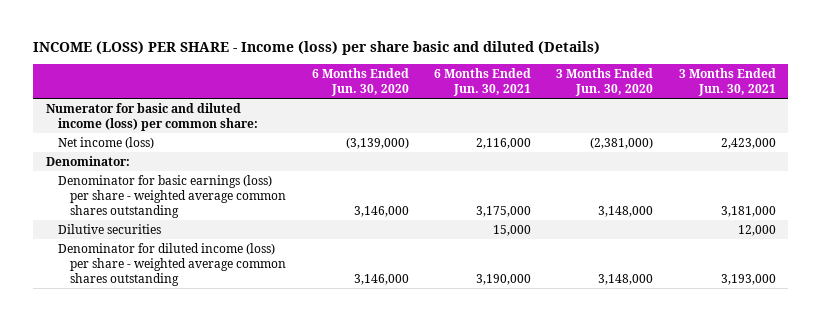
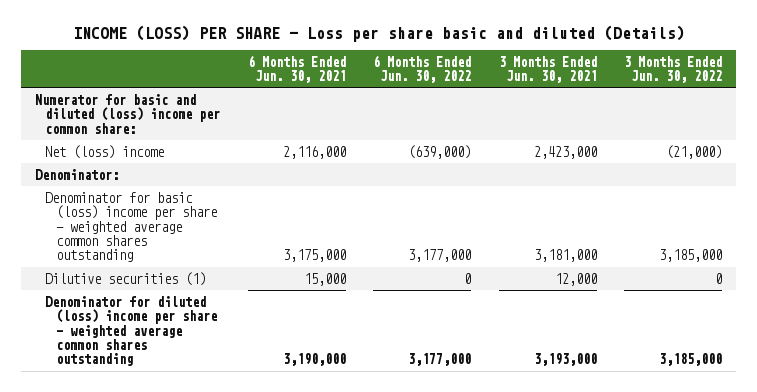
[33,41,601,56] INCOME (LOSS) PER SHARE - Income (loss) per share basic and diluted (Details) -> [72,24,685,42] INCOME (LOSS) PER SHARE - Loss per share basic and diluted (Details)
[311,68,409,97] 6 Months Ended Jun. 30, 2020 -> none
[556,68,654,97] 3 Months Ended Jun. 30, 2020 -> none
none -> [373,54,472,83] 6 Months Ended Jun. 30, 2022
none -> [624,55,723,83] 3 Months Ended Jun. 30, 2022
[45,102,259,131] Numerator for basic and diluted income (loss) per common share: -> [34,93,221,134] Numerator for basic and diluted (loss) income per common share:
[58,136,155,149] Net income (loss) -> [45,144,165,159] Net (loss) income
[58,174,287,218] Denominator for basic earnings (loss) per share - weighted average common shares outstanding -> [45,191,217,263] Denominator for basic (loss) income per share - weighted average common shares outstanding
[58,223,162,234] Dilutive securities -> [45,271,207,286] Dilutive securities (1)
[58,242,287,286] Denominator for diluted income (loss) per share - weighted average common shares outstanding -> [45,295,217,367] Denominator for diluted (loss) income per share - weighted average common shares outstanding

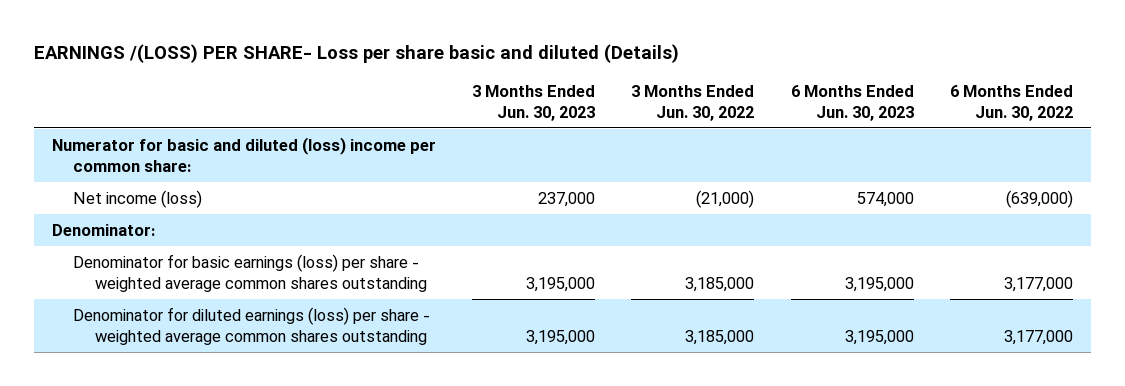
[72,24,685,42] INCOME (LOSS) PER SHARE - Loss per share basic and diluted (Details) -> [33,44,679,64] EARNINGS /(LOSS) PER SHARE- Loss per share basic and diluted (Details)
[247,54,346,83] 6 Months Ended Jun. 30, 2021 -> none
[498,55,597,83] 3 Months Ended Jun. 30, 2021 -> none
none -> [472,84,596,121] 3 Months Ended Jun. 30, 2023
none -> [790,84,914,121] 6 Months Ended Jun. 30, 2023
[45,144,165,159] Net (loss) income -> [73,189,203,208] Net income (loss)
[45,271,207,286] Dilutive securities (1) -> none
[45,191,217,263] Denominator for basic (loss) income per share - weighted average common shares outstanding -> [73,253,427,292] Denominator for basic earnings (loss) per share - weighted average common shares outstanding
[45,295,217,367] Denominator for diluted (loss) income per share - weighted average common shares outstanding -> [73,306,431,345] Denominator for diluted earnings (loss) per share - weighted average common shares outstanding

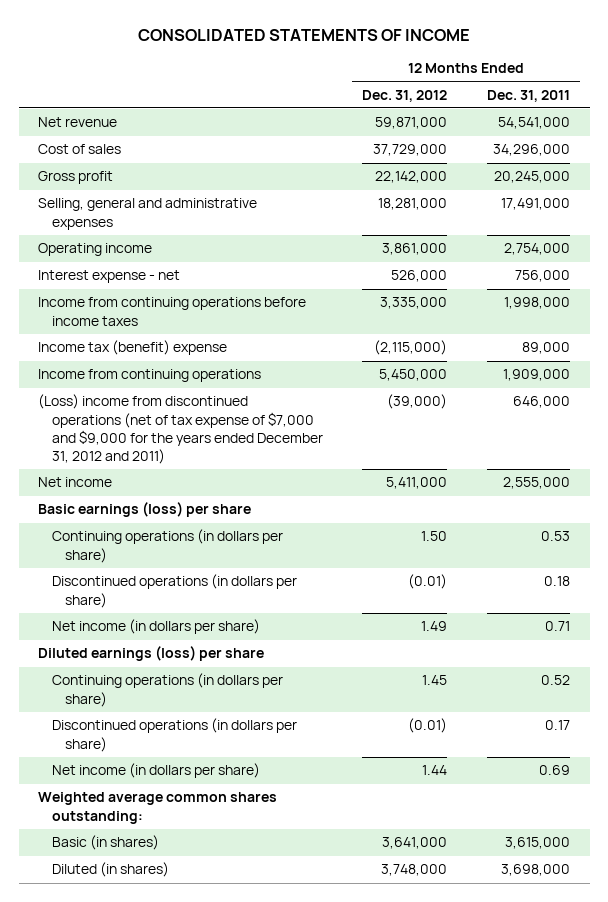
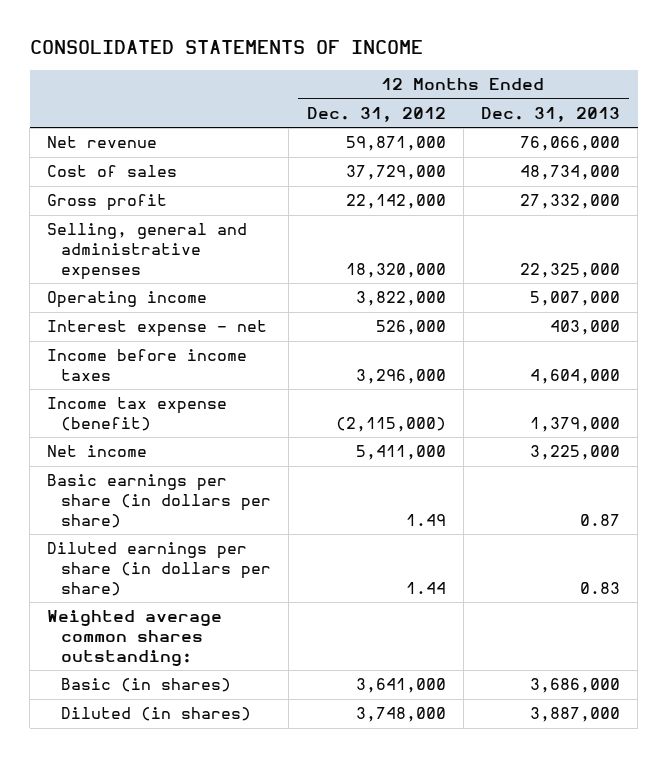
[486,89,570,102] Dec. 31, 2011 -> none
none -> [480,107,620,123] Dec. 31, 2013
[378,198,448,211] 18,281,000 -> [345,262,446,278] 18,320,000
[382,243,448,256] 3,861,000 -> [355,291,446,307] 3,822,000
[38,369,262,383] Income from continuing operations -> none
[38,394,323,465] (Loss) income from discontinued operations (net of tax expense of $7,000 and $9,000 for the years ended December 31, 2012 and 2011) -> none
[38,297,307,326] Income from continuing operations before income taxes -> [47,349,248,381] Income before income taxes
[380,297,448,310] 3,335,000 -> [355,368,446,384] 3,296,000
[38,340,228,356] Income tax (benefit) expense -> [47,397,228,431] Income tax expense (benefit)
[38,502,252,518] Basic earnings (loss) per share -> none
[51,529,283,563] Continuing operations (in dollars per share) -> none
[51,574,297,608] Discontinued operations (in dollars per share) -> none
[38,646,265,662] Diluted earnings (loss) per share -> none
[51,673,283,707] Continuing operations (in dollars per share) -> none
[51,718,297,752] Discontinued operations (in dollars per share) -> none
[51,619,260,635] Net income (in dollars per share) -> [47,474,272,528] Basic earnings per share (in dollars per share)
[51,763,260,779] Net income (in dollars per share) -> [47,542,272,596] Diluted earnings per share (in dollars per share)

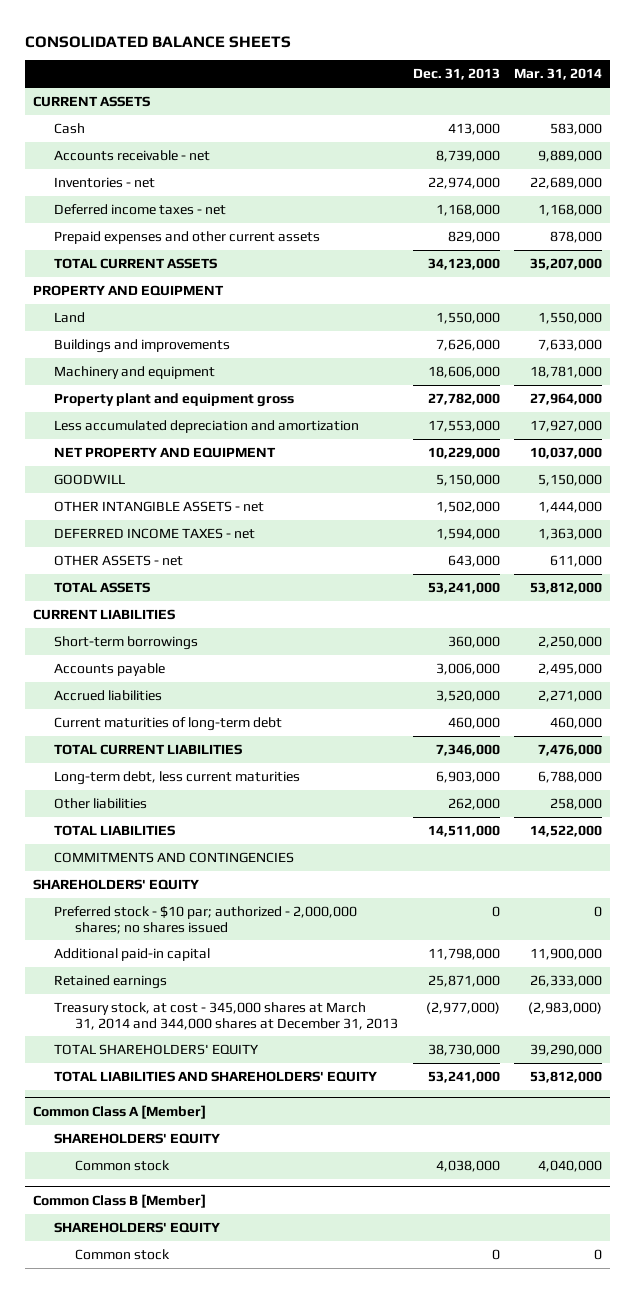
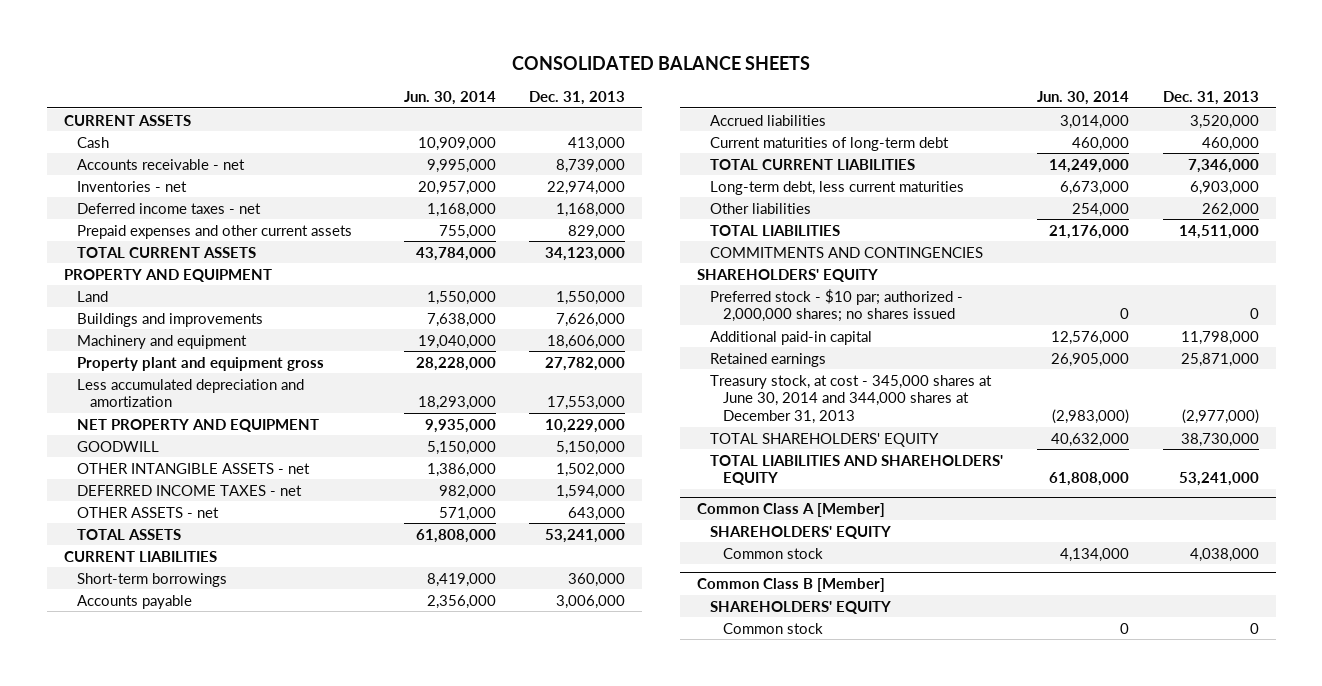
[514,68,603,81] Mar. 31, 2014 -> none
none -> [403,90,496,105] Jun. 30, 2014
[53,1001,399,1030] Treasury stock, at cost - 345,000 shares at March 31, 2014 and 344,000 shares at December 31, 2013 -> [710,374,993,425] Treasury stock, at cost - 345,000 shares at June 30, 2014 and 344,000 shares at December 31, 2013

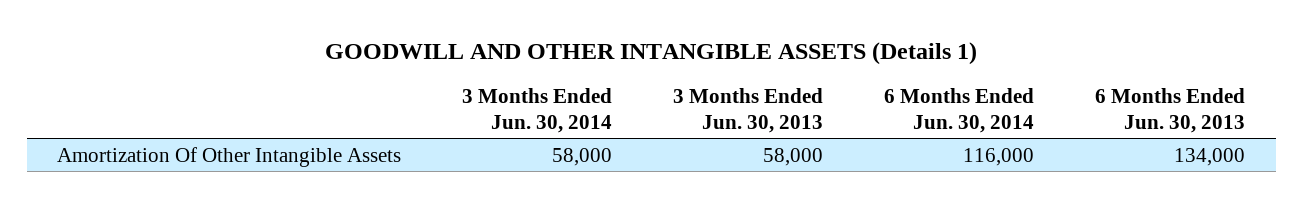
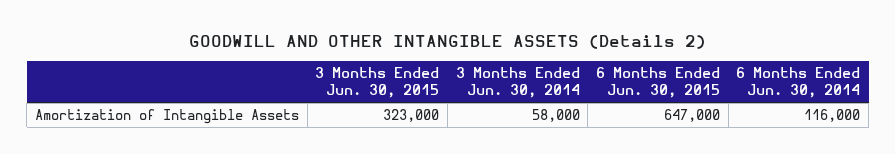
[325,42,978,66] GOODWILL AND OTHER INTANGIBLE ASSETS (Details 1) -> [188,35,706,50] GOODWILL AND OTHER INTANGIBLE ASSETS (Details 2)
[673,87,824,133] 3 Months Ended Jun. 30, 2013 -> none
[1095,87,1246,133] 6 Months Ended Jun. 30, 2013 -> none
none -> [315,66,440,99] 3 Months Ended Jun. 30, 2015
none -> [595,66,720,99] 6 Months Ended Jun. 30, 2015
[57,146,402,167] Amortization Of Other Intangible Assets -> [34,109,299,125] Amortization of Intangible Assets

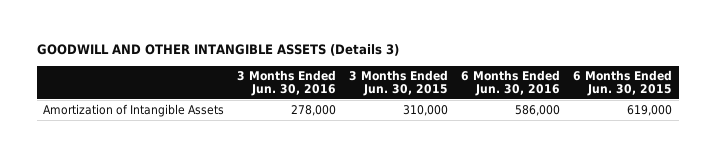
[188,35,706,50] GOODWILL AND OTHER INTANGIBLE ASSETS (Details 2) -> [36,44,399,57] GOODWILL AND OTHER INTANGIBLE ASSETS (Details 3)
[455,66,580,99] 3 Months Ended Jun. 30, 2014 -> none
[736,66,861,99] 6 Months Ended Jun. 30, 2014 -> none
none -> [237,69,337,97] 3 Months Ended Jun. 30, 2016
none -> [461,69,561,97] 6 Months Ended Jun. 30, 2016
[383,109,440,123] 323,000 -> [403,104,449,116] 310,000
[663,109,720,123] 647,000 -> [627,104,673,116] 619,000

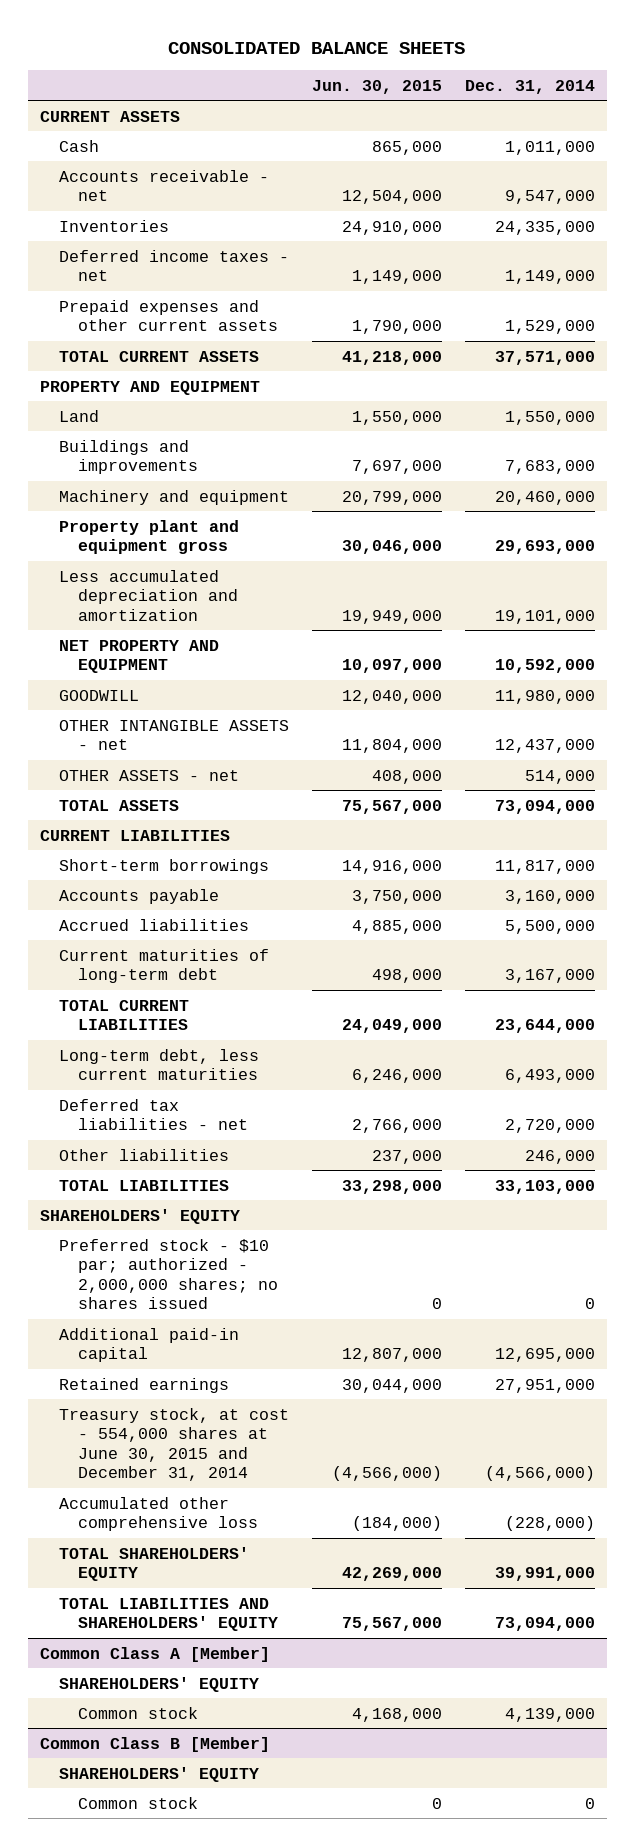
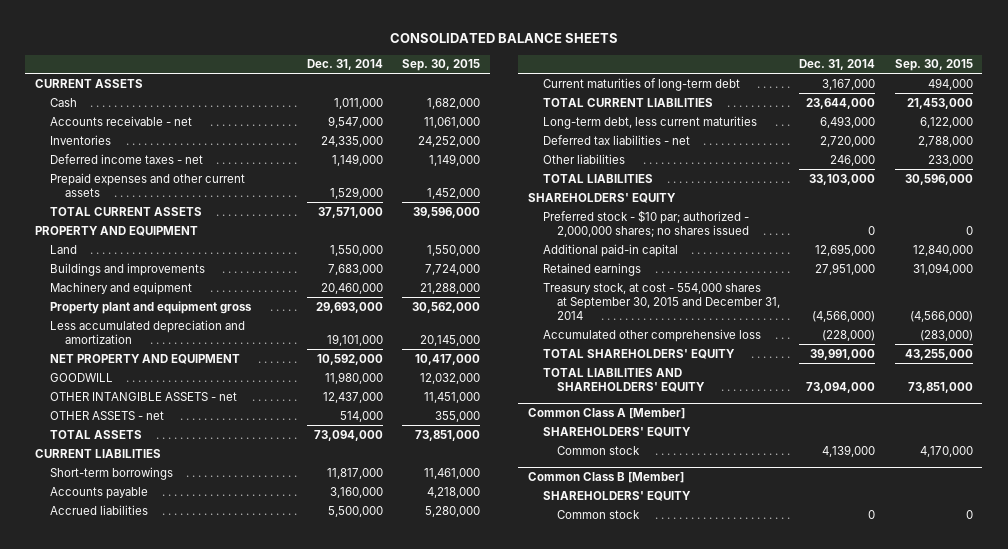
[311,79,442,94] Jun. 30, 2015 -> none
none -> [402,59,481,72] Sep. 30, 2015
[58,1407,289,1482] Treasury stock, at cost - 554,000 shares at June 30, 2015 and December 31, 2014 -> [542,282,781,320] Treasury stock, at cost - 554,000 shares at September 30, 2015 and December 31, 2014

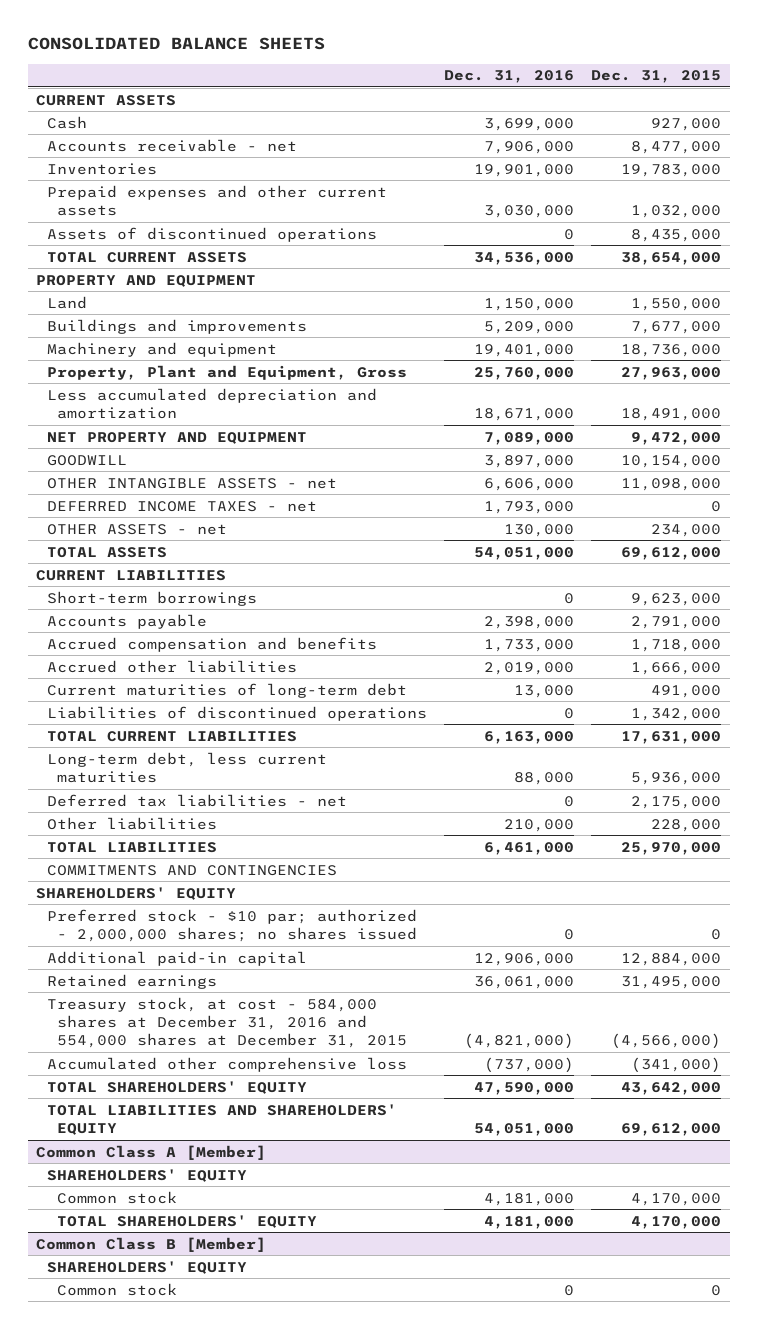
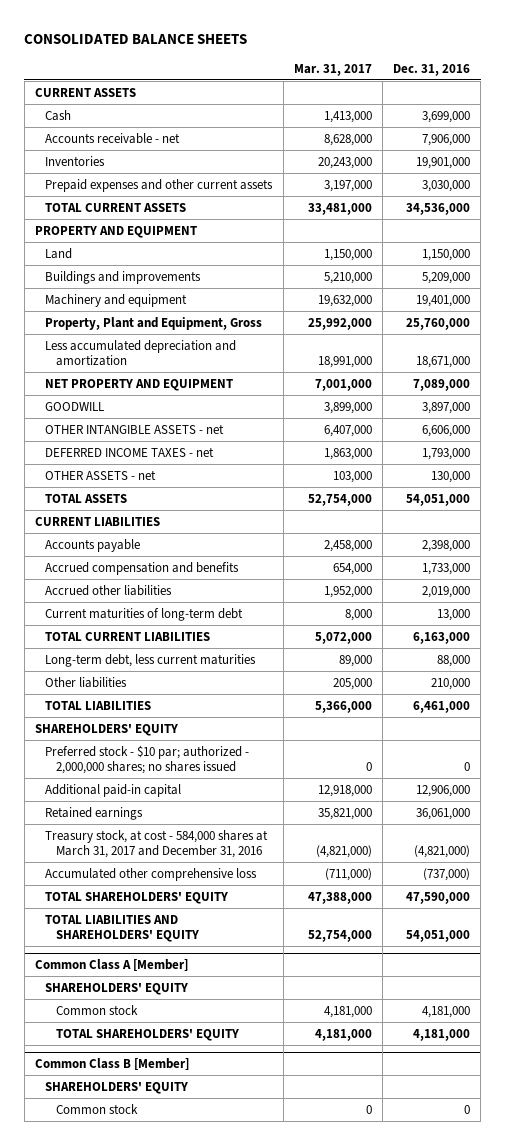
[591,70,722,84] Dec. 31, 2015 -> none
none -> [293,63,372,76] Mar. 31, 2017
[46,226,377,242] Assets of discontinued operations -> none
[46,590,257,606] Short-term borrowings -> none
[46,705,427,721] Liabilities of discontinued operations -> none
[46,793,347,807] Deferred tax liabilities - net -> none
[46,864,337,876] COMMITMENTS AND CONTINGENCIES -> none
[46,996,408,1049] Treasury stock, at cost - 584,000 shares at December 31, 2016 and 554,000 shares at December 31, 2015 -> [45,829,269,858] Treasury stock, at cost - 584,000 shares at March 31, 2017 and December 31, 2016

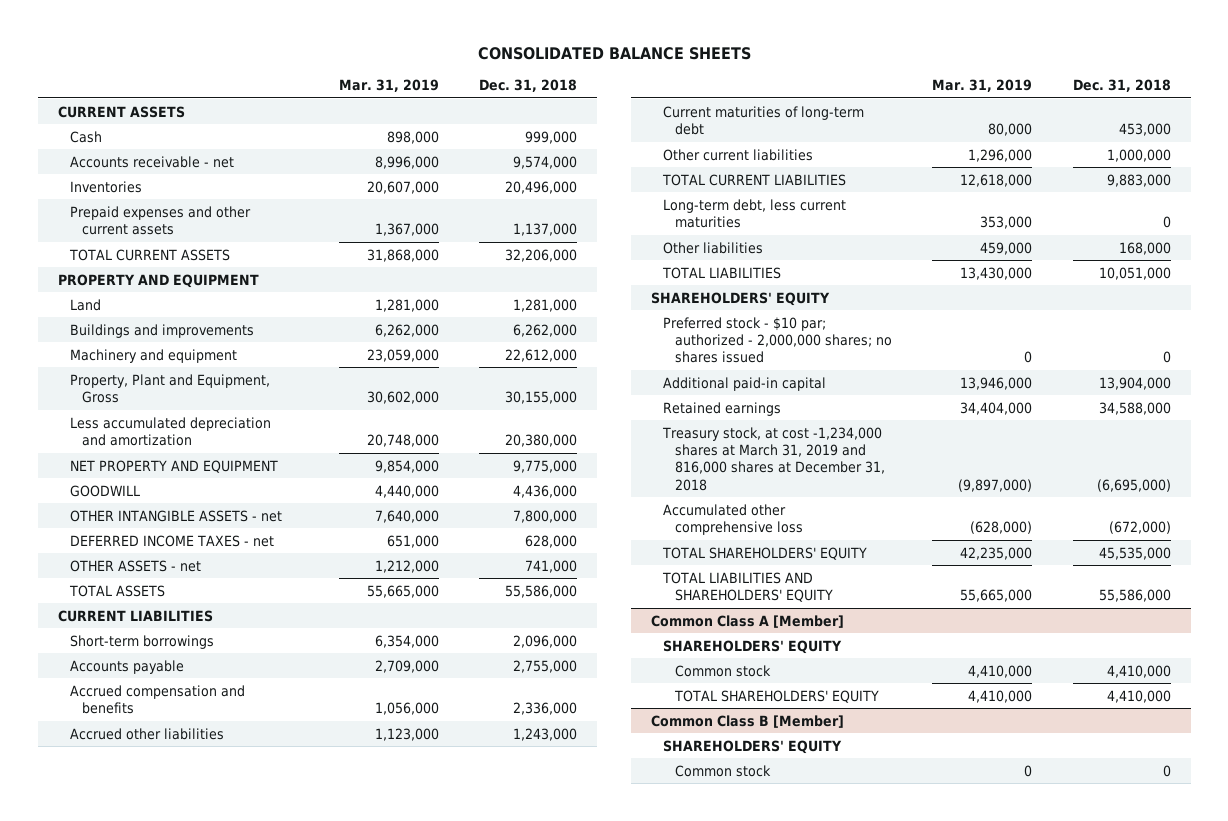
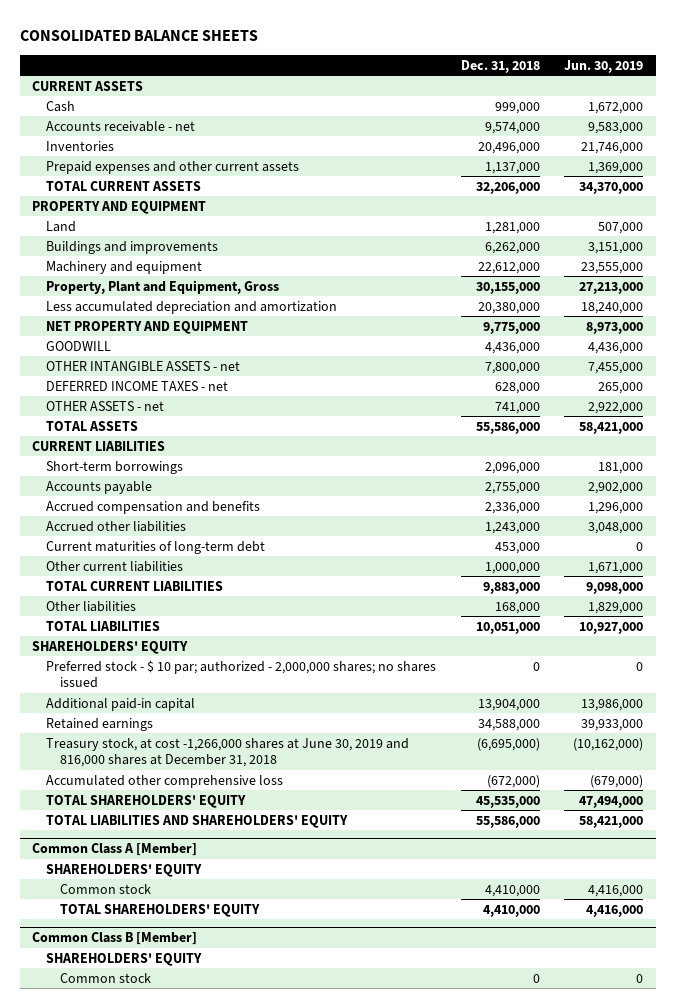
[338,78,439,92] Mar. 31, 2019 -> none
none -> [564,59,644,73] Jun. 30, 2019
[663,198,847,228] Long-term debt, less current maturities -> none
[663,316,893,364] Preferred stock - $10 par; authorized - 2,000,000 shares; no shares issued -> [46,659,437,689] Preferred stock - $ 10 par; authorized - 2,000,000 shares; no shares issued
[662,426,886,491] Treasury stock, at cost -1,234,000 shares at March 31, 2019 and 816,000 shares at December 31, 2018 -> [46,737,410,768] Treasury stock, at cost -1,266,000 shares at June 30, 2019 and 816,000 shares at December 31, 2018

